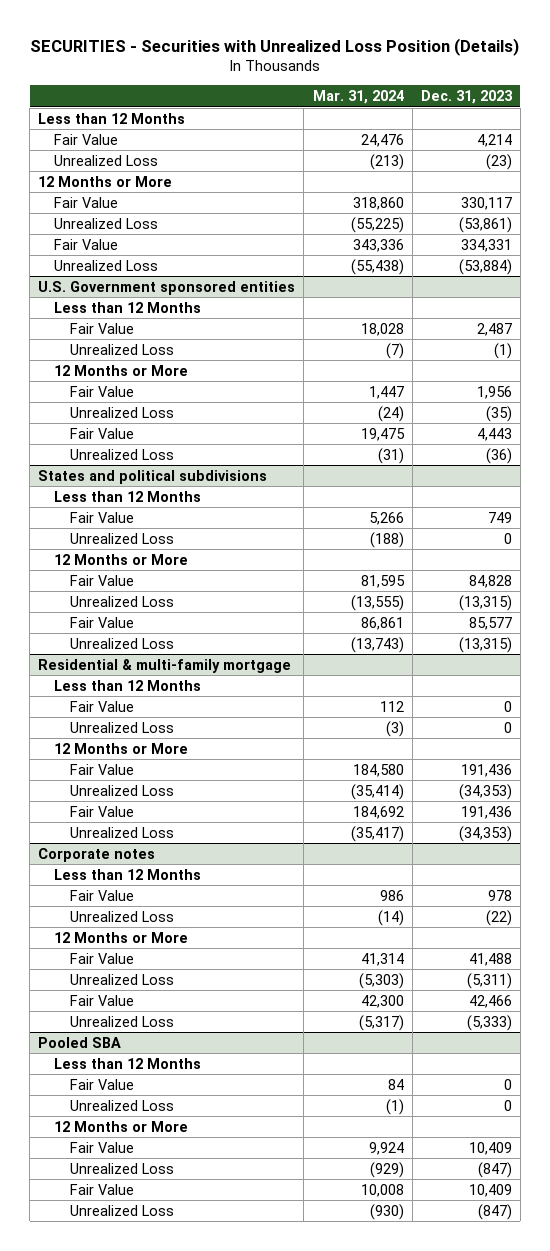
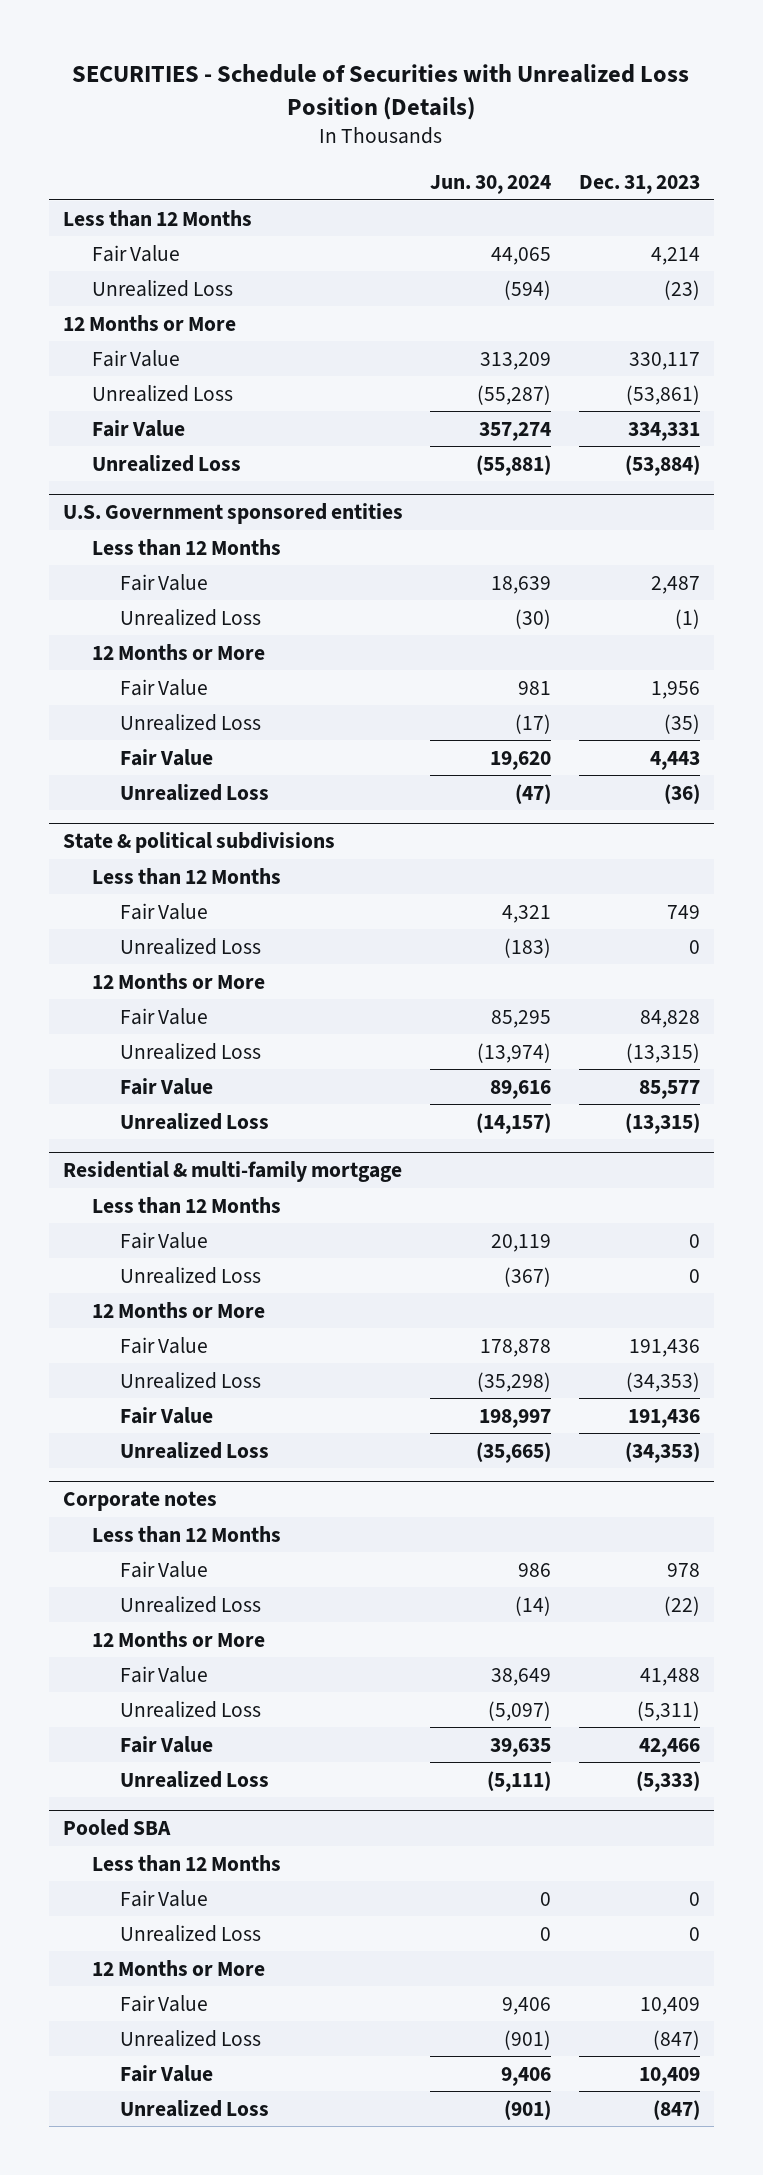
[30,37,520,56] SECURITIES - Securities with Unrealized Loss Position (Details) -> [72,63,690,120] SECURITIES - Schedule of Securities with Unrealized Loss Position (Details)
[312,90,404,105] Mar. 31, 2024 -> none
none -> [430,175,552,195] Jun. 30, 2024
[38,469,268,484] States and political subdivisions -> [62,831,335,853] State & political subdivisions

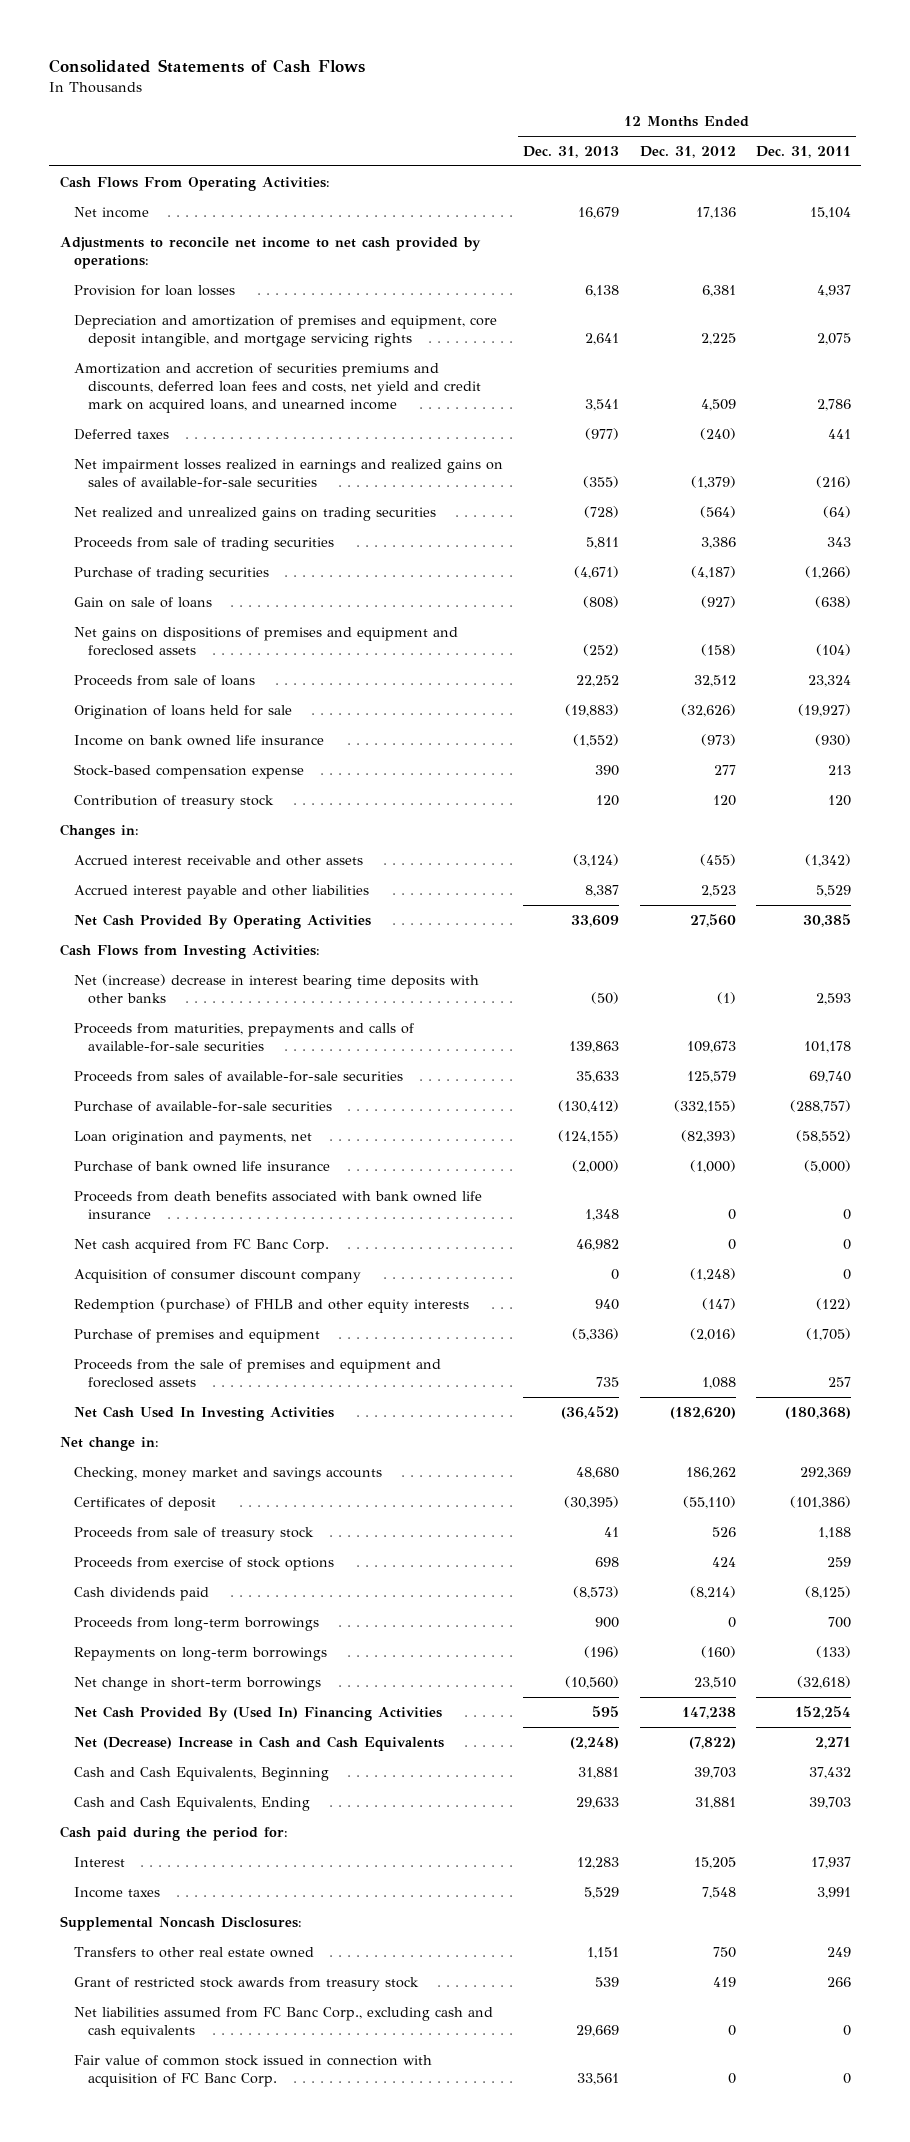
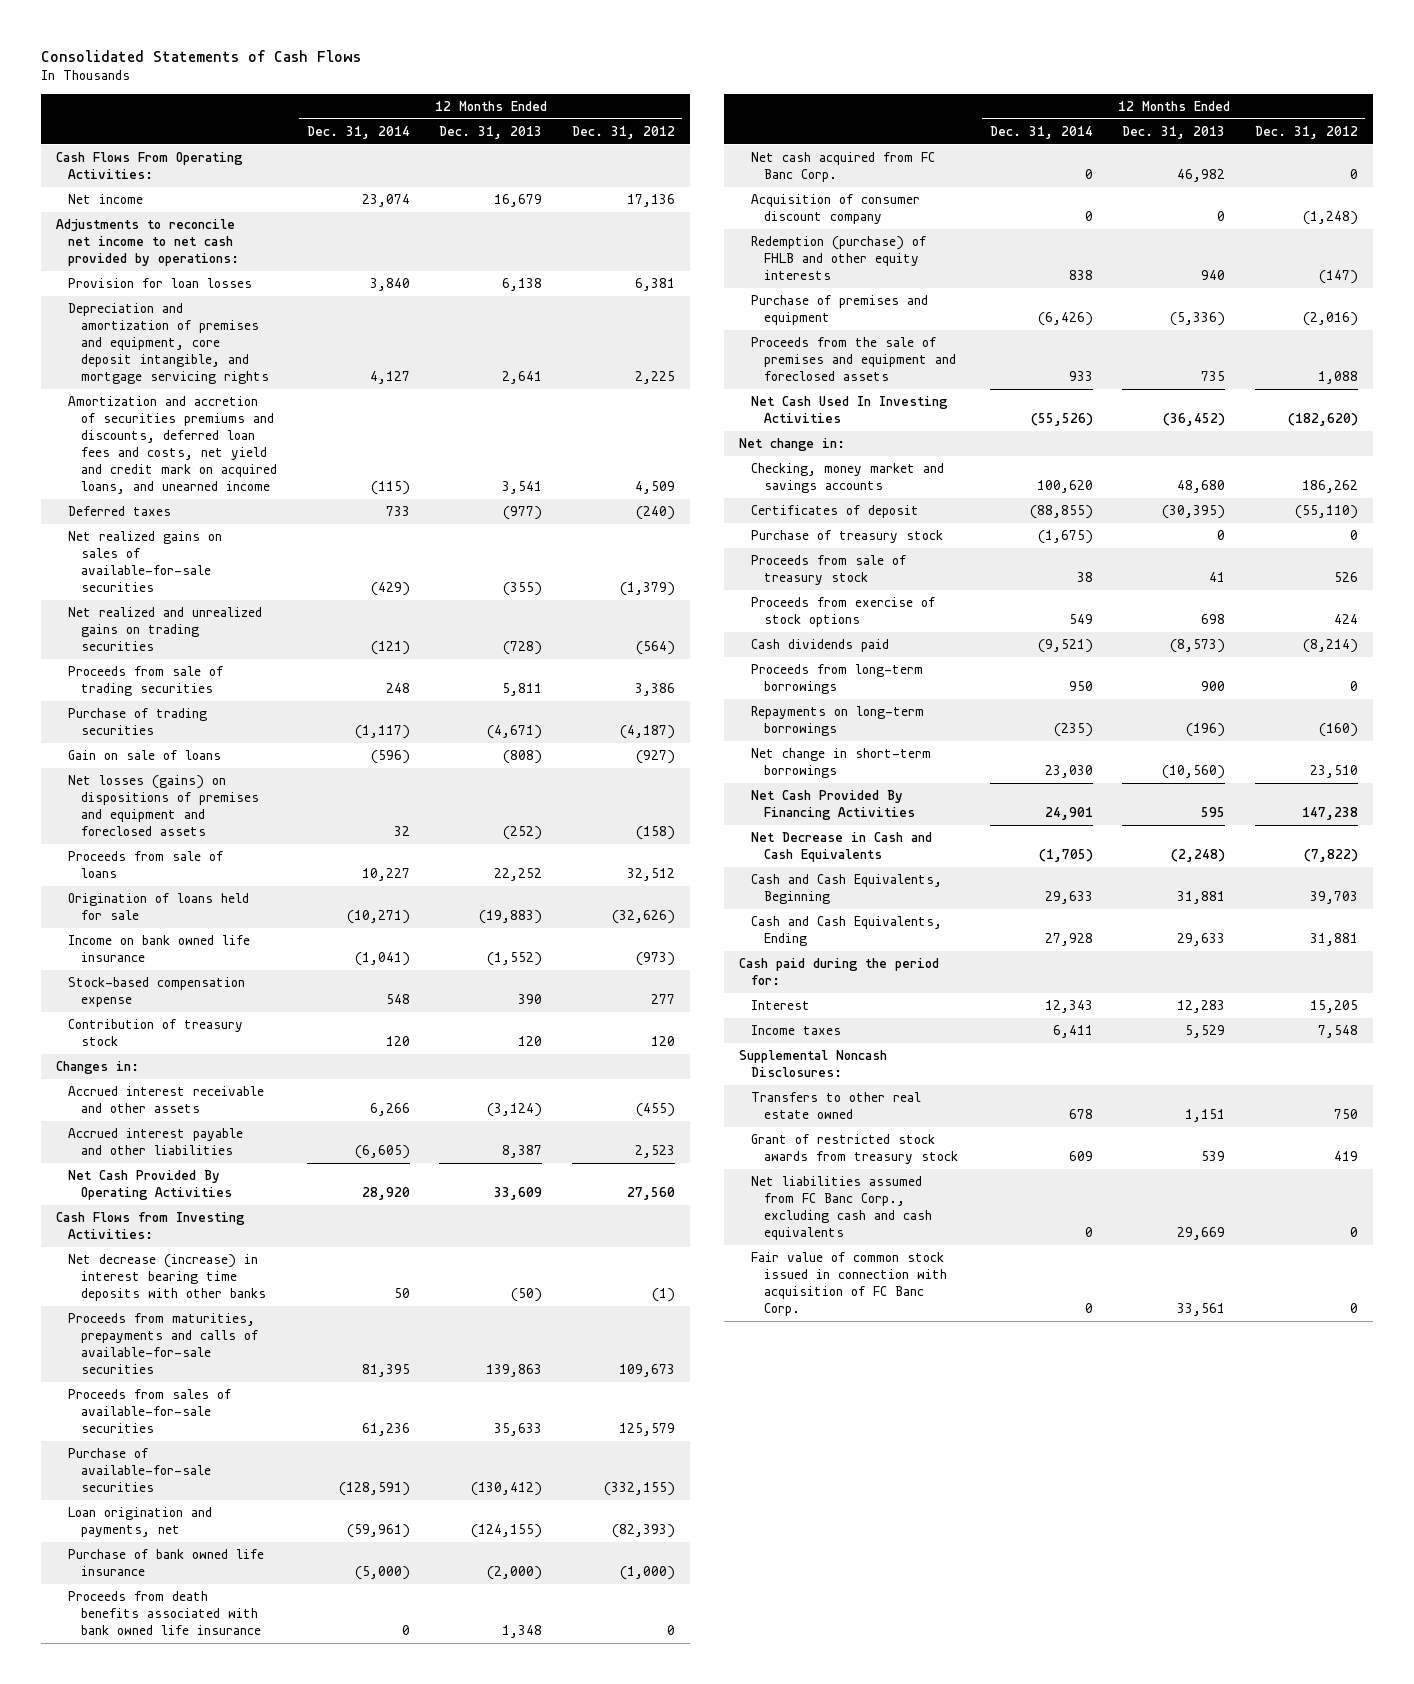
[755,146,851,159] Dec. 31, 2011 -> none
none -> [306,125,410,139] Dec. 31, 2014
[74,458,504,489] Net impairment losses realized in earnings and realized gains on sales of available-for-sale securities -> [68,531,223,593] Net realized gains on sales of available-for-sale securities
[74,626,459,657] Net gains on dispositions of premises and equipment and foreclosed assets -> [68,775,259,837] Net losses (gains) on dispositions of premises and equipment and foreclosed assets
[74,973,480,1005] Net (increase) decrease in interest bearing time deposits with other banks -> [68,1254,266,1302] Net decrease (increase) in interest bearing time deposits with other banks
none -> [751,530,944,544] Purchase of treasury stock
[74,1705,443,1721] Net Cash Provided By (Used In) Financing Activities -> [751,790,915,821] Net Cash Provided By Financing Activities
[74,1735,445,1751] Net (Decrease) Increase in Cash and Cash Equivalents -> [751,832,933,863] Net Decrease in Cash and Cash Equivalents

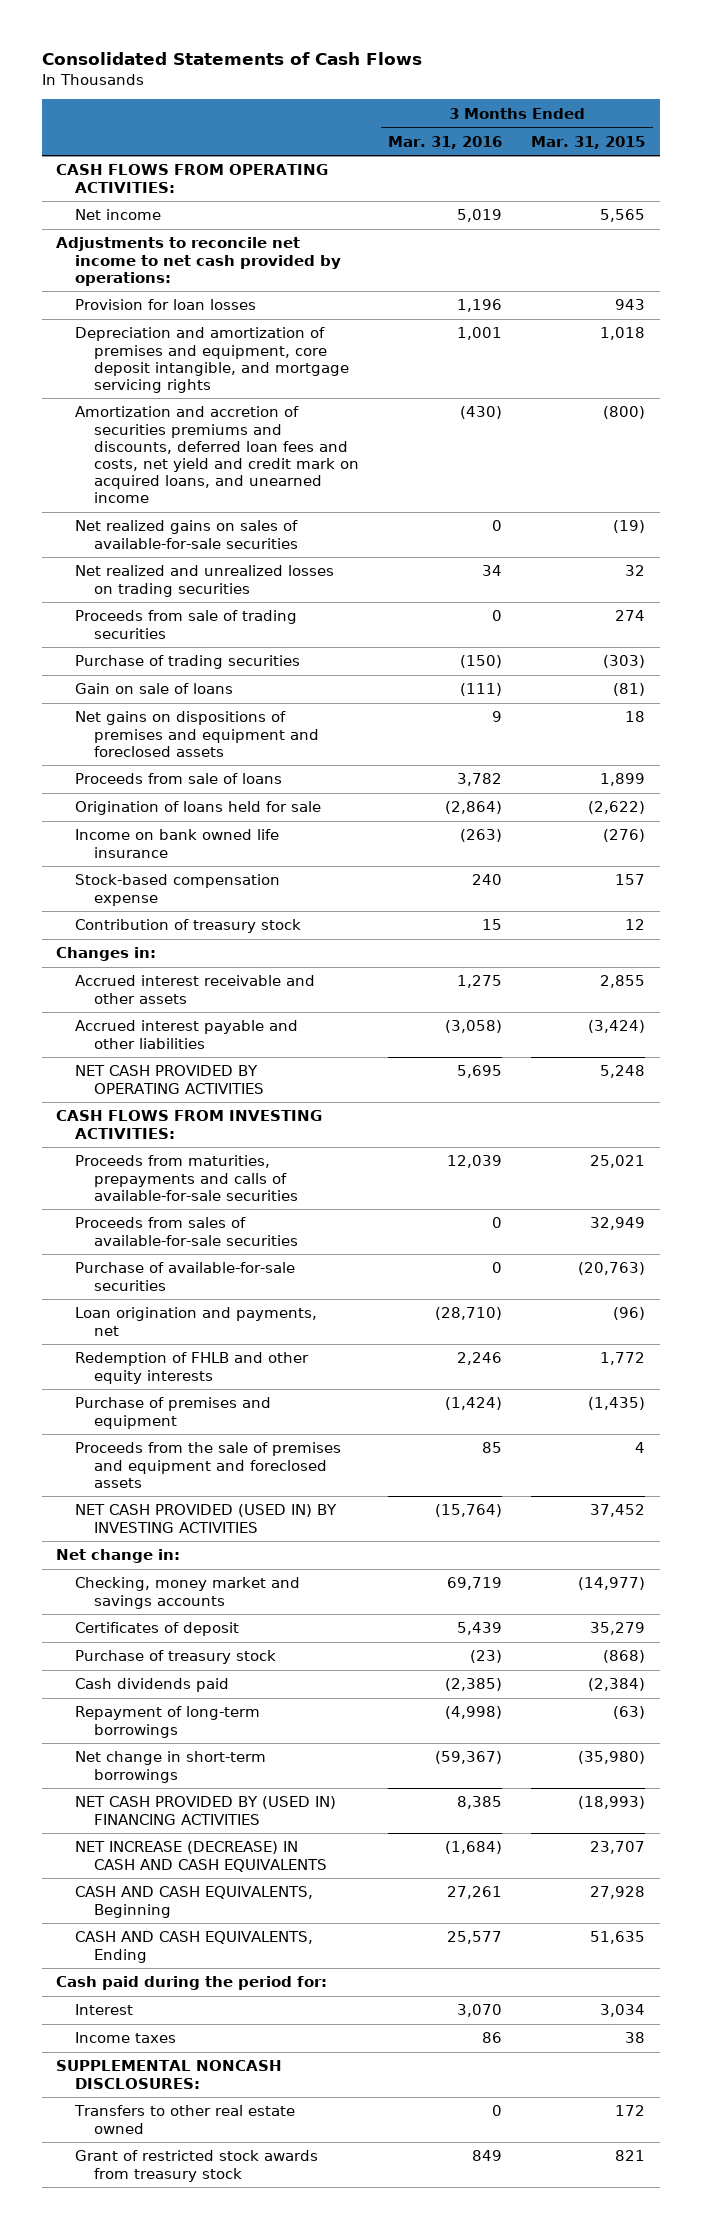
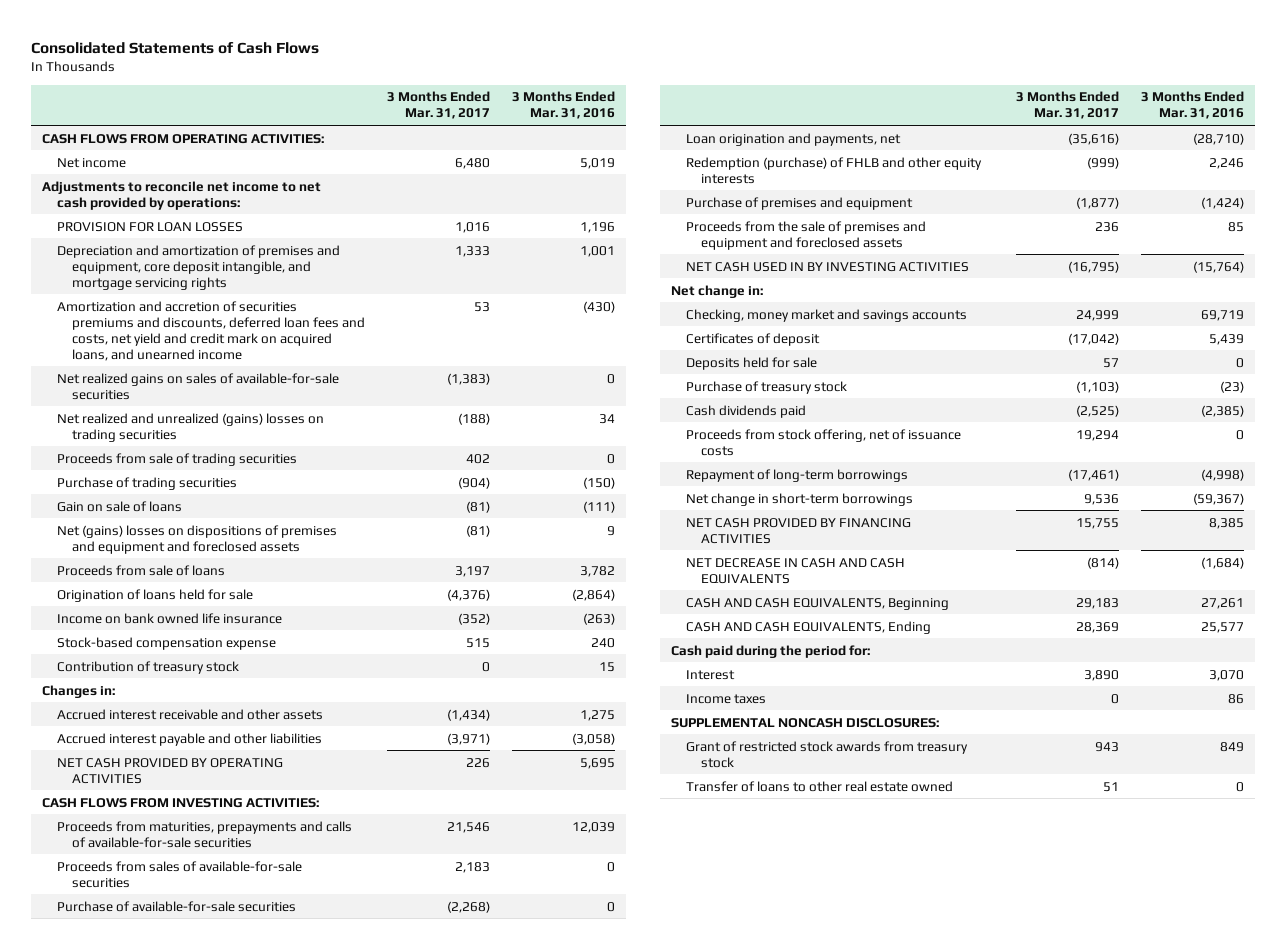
[531,135,646,149] Mar. 31, 2015 -> none
none -> [386,91,490,120] 3 Months Ended Mar. 31, 2017
[75,299,257,311] Provision for loan losses -> [57,221,244,232] PROVISION FOR LOAN LOSSES
[75,565,335,597] Net realized and unrealized losses on trading securities -> [57,412,325,442] Net realized and unrealized (gains) losses on trading securities
[75,711,320,757] Net gains on dispositions of premises and equipment and foreclosed assets -> [57,524,338,554] Net (gains) losses on dispositions of premises and equipment and foreclosed assets
[75,1352,310,1384] Redemption of FHLB and other equity interests -> [686,156,983,184] Redemption (purchase) of FHLB and other equity interests
[75,1504,338,1533] NET CASH PROVIDED (USED IN) BY INVESTING ACTIVITIES -> [686,261,970,272] NET CASH USED IN BY INVESTING ACTIVITIES
none -> [686,356,818,370] Deposits held for sale
none -> [686,428,962,456] Proceeds from stock offering, net of issuance costs
[75,1796,337,1825] NET CASH PROVIDED BY (USED IN) FINANCING ACTIVITIES -> [686,517,912,544] NET CASH PROVIDED BY FINANCING ACTIVITIES
[75,1841,328,1872] NET INCREASE (DECREASE) IN CASH AND CASH EQUIVALENTS -> [686,557,906,584] NET DECREASE IN CASH AND CASH EQUIVALENTS
[74,2105,296,2134] Transfers to other real estate owned -> none
none -> [686,780,954,792] Transfer of loans to other real estate owned

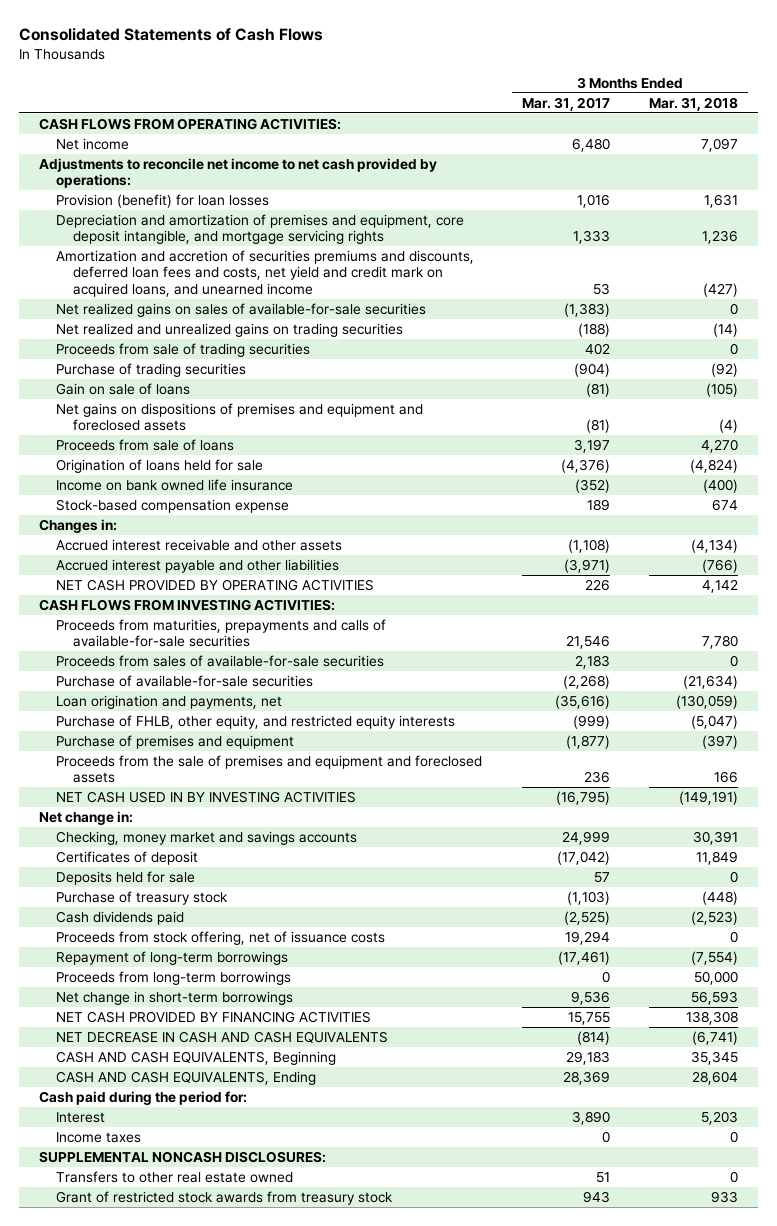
[512,91,616,120] 3 Months Ended Mar. 31, 2016 -> none
none -> [649,96,739,111] Mar. 31, 2018
[57,221,244,232] PROVISION FOR LOAN LOSSES -> [56,193,270,208] Provision (benefit) for loan losses
[57,412,325,442] Net realized and unrealized (gains) losses on trading securities -> [56,322,404,337] Net realized and unrealized gains on trading securities
[57,524,338,554] Net (gains) losses on dispositions of premises and equipment and foreclosed assets -> [56,402,424,432] Net gains on dispositions of premises and equipment and foreclosed assets
[57,660,240,674] Contribution of treasury stock -> none
[465,637,490,648] 515 -> [586,498,610,511] 189
[446,708,490,721] (1,434) -> [567,538,610,553] (1,108)
[686,156,983,184] Redemption (purchase) of FHLB and other equity interests -> [56,714,456,729] Purchase of FHLB, other equity, and restricted equity interests
none -> [56,970,292,985] Proceeds from long-term borrowings
none -> [56,1170,294,1183] Transfers to other real estate owned
[686,780,954,792] Transfer of loans to other real estate owned -> none

